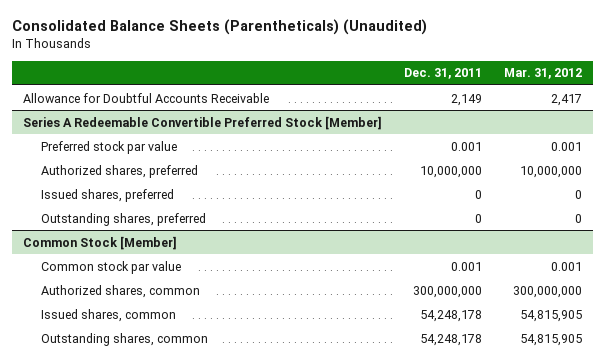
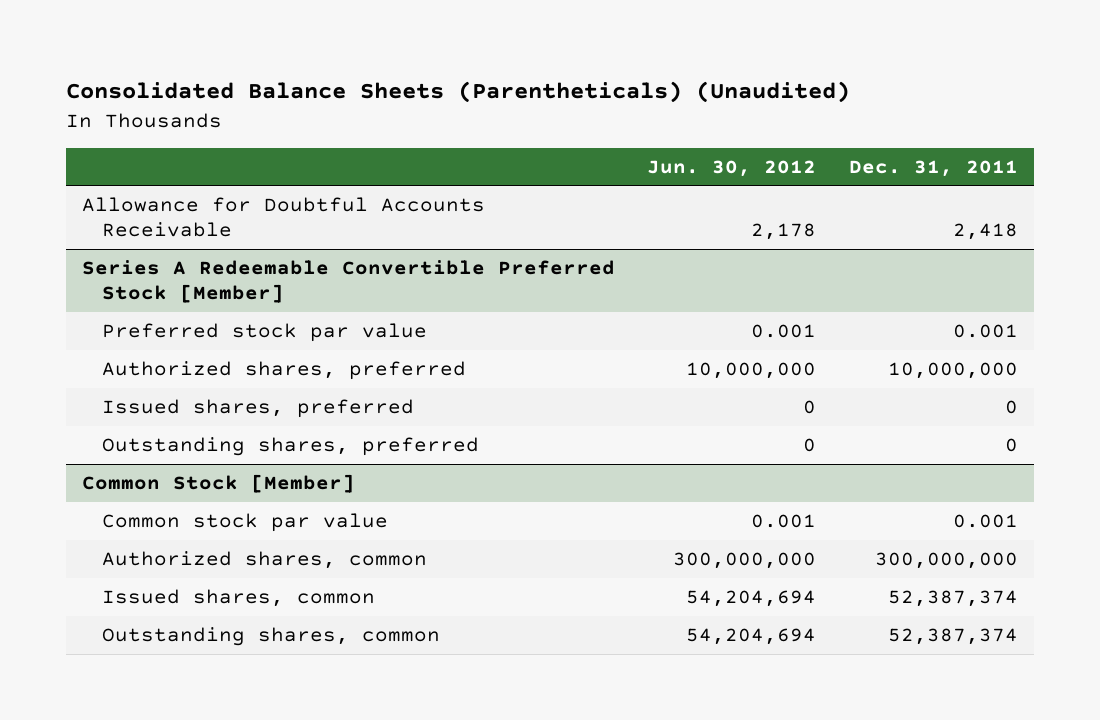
[504,68,583,80] Mar. 31, 2012 -> none
none -> [647,159,817,177] Jun. 30, 2012
[451,93,483,106] 2,149 -> [952,223,1018,241] 2,418
[420,309,483,322] 54,248,178 -> [887,590,1018,608] 52,387,374
[420,333,483,346] 54,248,178 -> [887,628,1018,646] 52,387,374

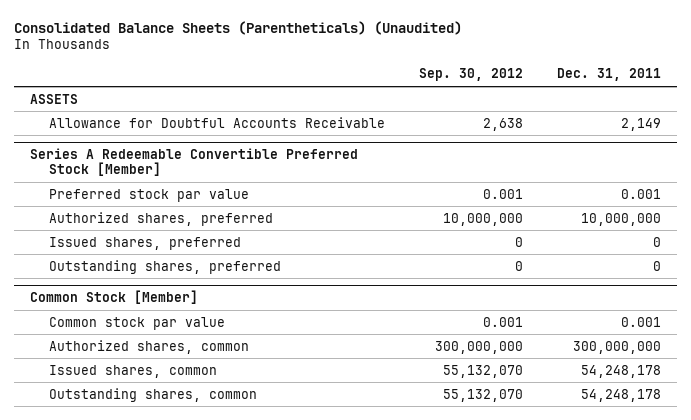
[647,159,817,177] Jun. 30, 2012 -> none
none -> [419,68,524,82] Sep. 30, 2012
none -> [30,93,79,104] ASSETS
[952,223,1018,241] 2,418 -> [620,117,661,131] 2,149
[887,590,1018,608] 52,387,374 -> [580,364,661,378] 54,248,178
[887,628,1018,646] 52,387,374 -> [580,388,661,402] 54,248,178

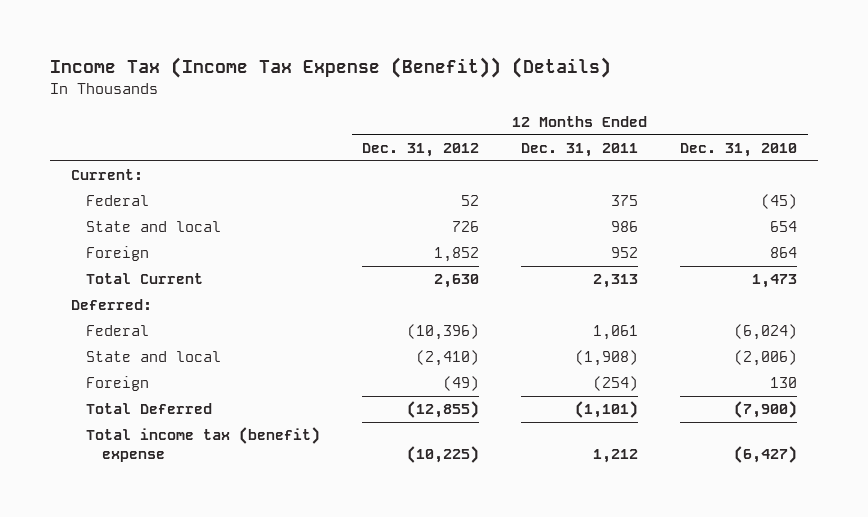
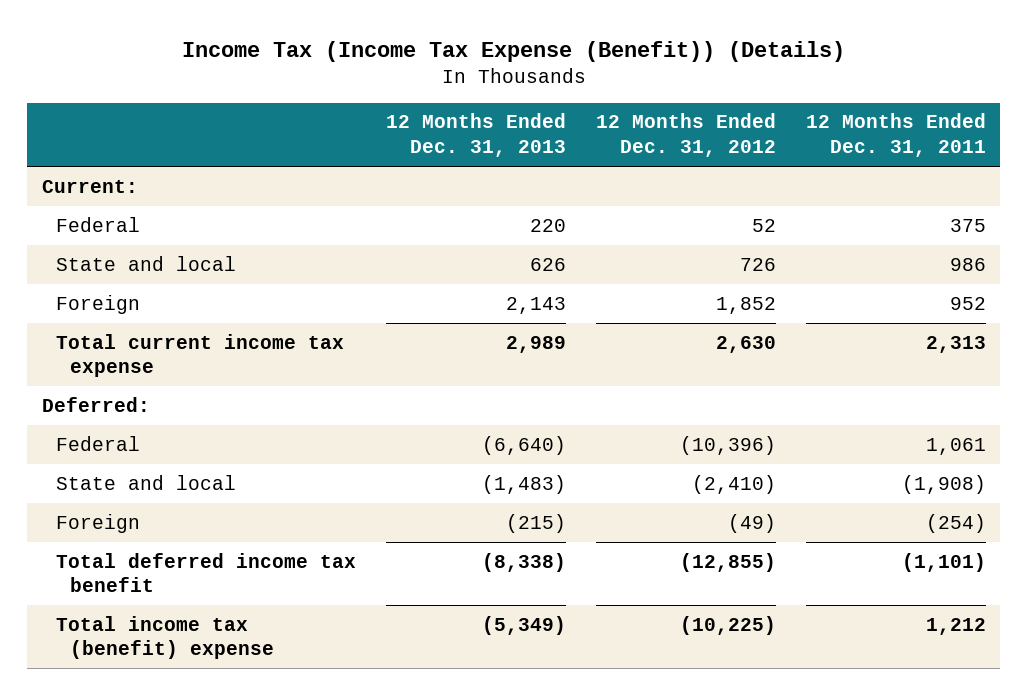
[680,143,798,158] Dec. 31, 2010 -> none
none -> [385,113,566,157] 12 Months Ended Dec. 31, 2013
[86,273,204,285] Total Current -> [56,333,345,378] Total current income tax expense
[86,403,213,415] Total Deferred -> [56,552,357,593] Total deferred income tax benefit

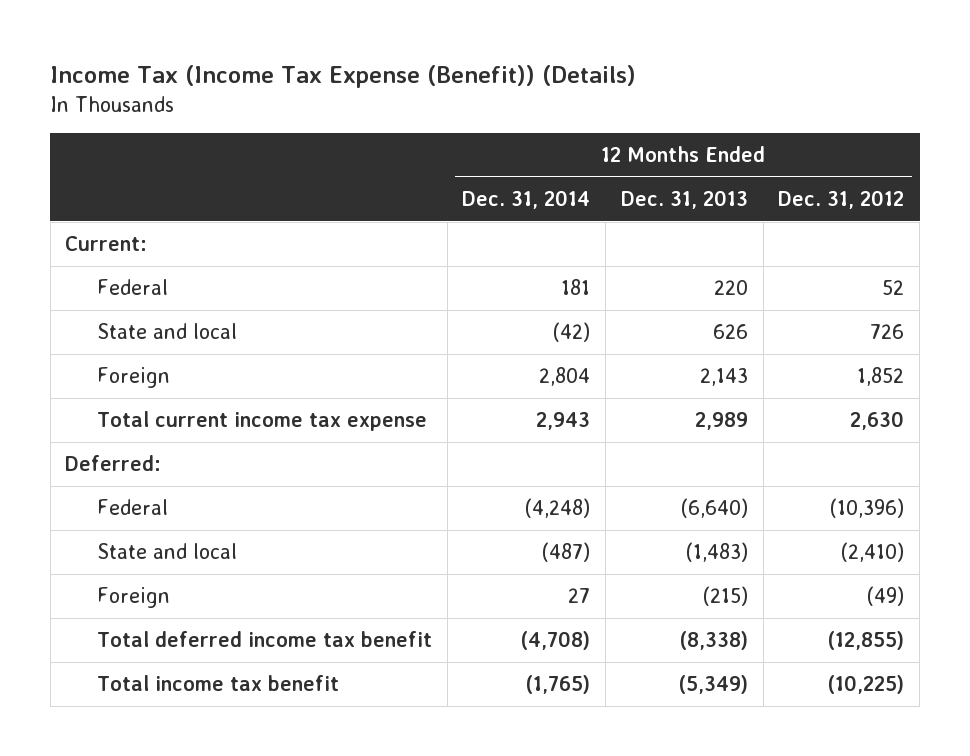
[805,113,986,157] 12 Months Ended Dec. 31, 2011 -> none
none -> [462,189,591,209] Dec. 31, 2014
[56,615,275,660] Total income tax (benefit) expense -> [96,675,339,692] Total income tax benefit

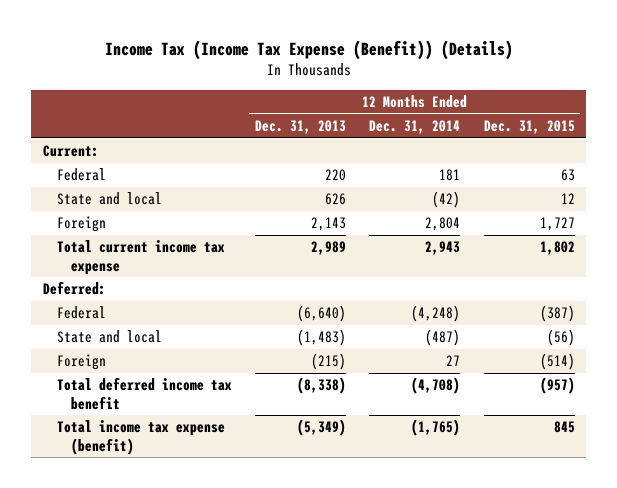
[778,189,905,209] Dec. 31, 2012 -> none
none -> [483,119,575,134] Dec. 31, 2015
[96,675,339,692] Total income tax benefit -> [57,420,226,455] Total income tax expense (benefit)

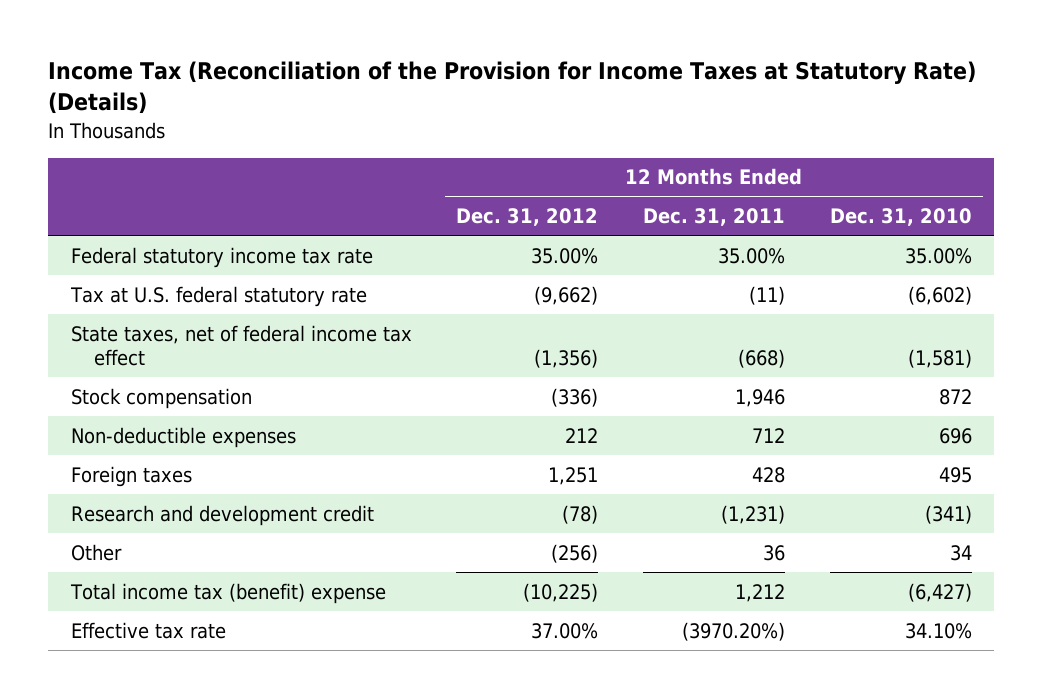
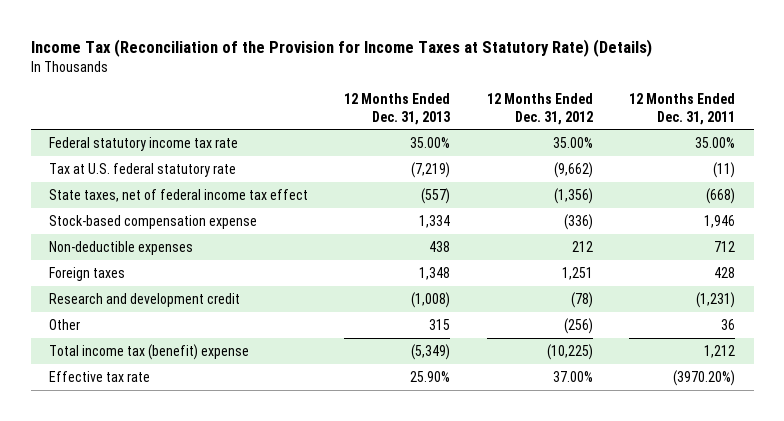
[829,208,972,227] Dec. 31, 2010 -> none
none -> [344,93,451,125] 12 Months Ended Dec. 31, 2013
[70,387,252,409] Stock compensation -> [48,214,257,229] Stock-based compensation expense

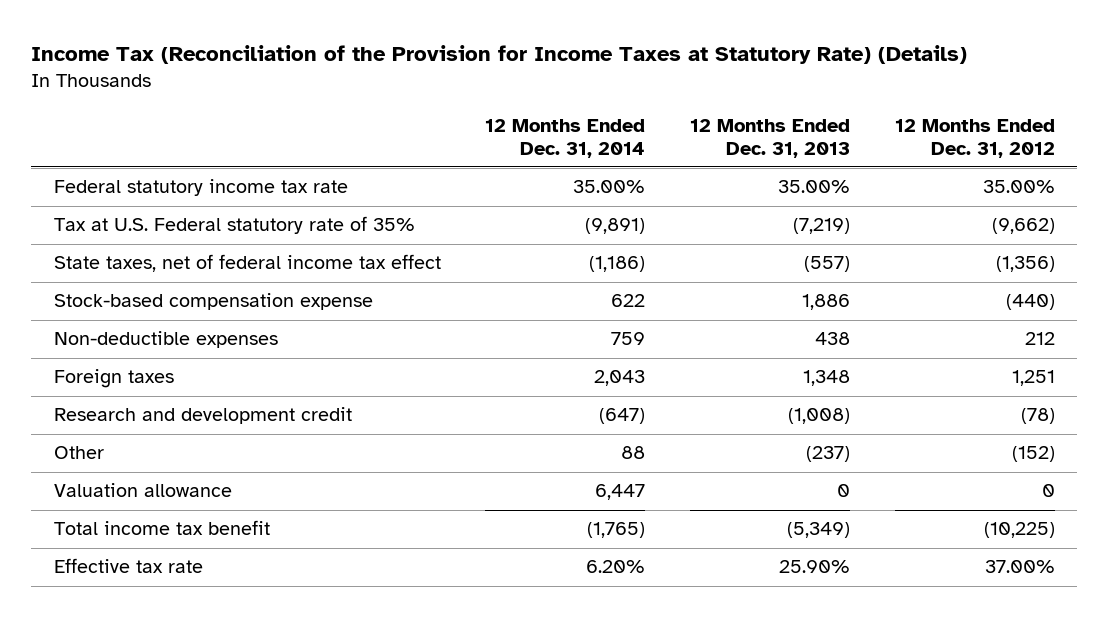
[629,93,736,125] 12 Months Ended Dec. 31, 2011 -> none
none -> [485,118,646,158] 12 Months Ended Dec. 31, 2014
[48,162,236,177] Tax at U.S. federal statutory rate -> [53,216,415,235] Tax at U.S. Federal statutory rate of 35%
[419,214,451,228] 1,334 -> [802,294,851,311] 1,886
[563,213,593,230] (336) -> [1005,294,1055,311] (440)
[429,318,451,330] 315 -> [806,446,851,463] (237)
[563,317,593,334] (256) -> [1011,446,1055,463] (152)
none -> [53,483,232,498] Valuation allowance
[48,343,249,360] Total income tax (benefit) expense -> [53,520,270,536] Total income tax benefit

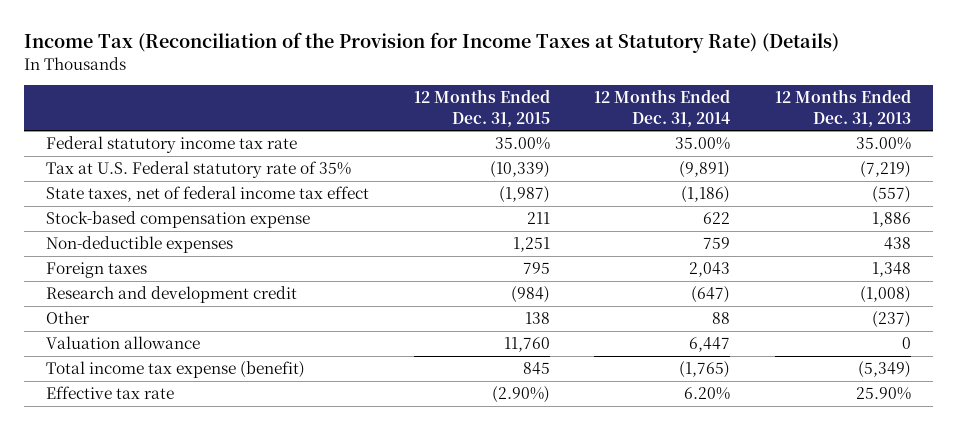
[894,118,1055,158] 12 Months Ended Dec. 31, 2012 -> none
none -> [413,89,550,127] 12 Months Ended Dec. 31, 2015
[53,520,270,536] Total income tax benefit -> [46,361,306,379] Total income tax expense (benefit)

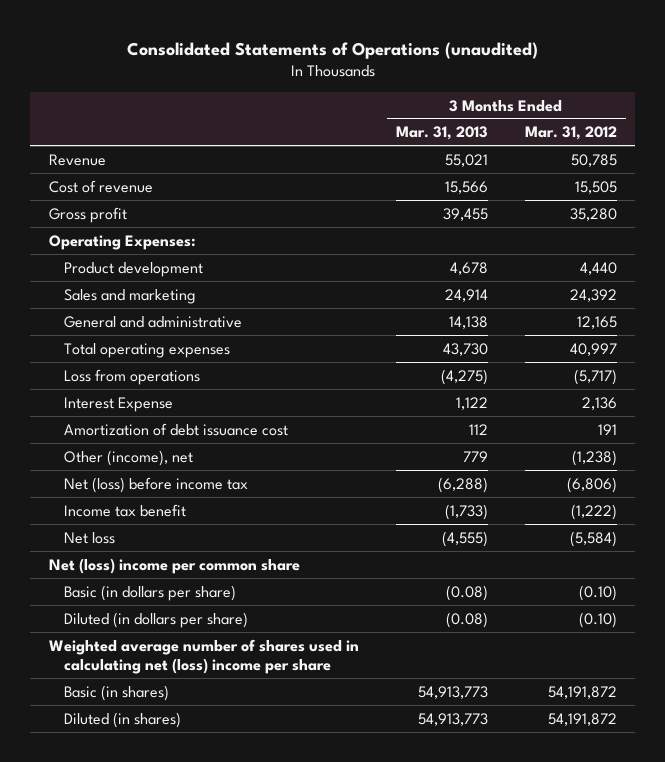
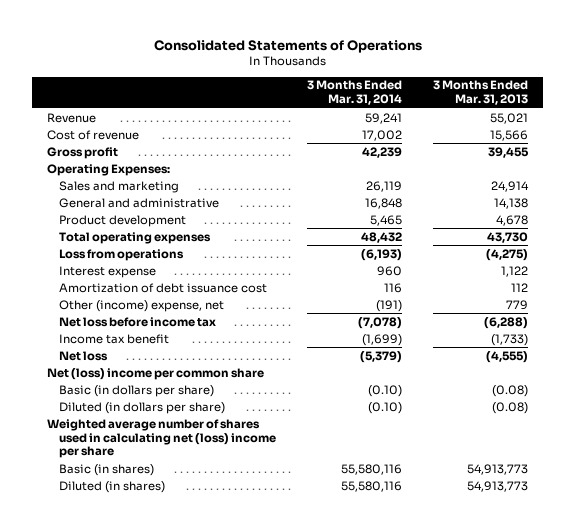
[126,41,538,59] Consolidated Statements of Operations (unaudited) -> [153,39,422,53] Consolidated Statements of Operations
[524,126,617,141] Mar. 31, 2012 -> none
none -> [306,80,402,106] 3 Months Ended Mar. 31, 2014
[63,261,203,277] Product development -> [58,214,186,227] Product development
[63,396,173,412] Interest Expense -> [58,265,156,278] Interest expense
[63,449,193,466] Other (income), net -> [58,299,224,312] Other (income) expense, net
[63,476,248,493] Net (loss) before income tax -> [58,316,216,327] Net loss before income tax

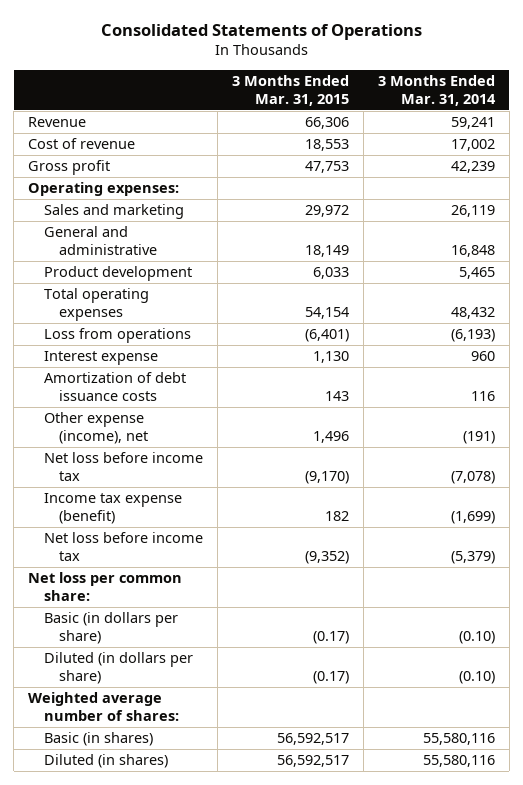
[432,80,528,106] 3 Months Ended Mar. 31, 2013 -> none
none -> [231,74,349,106] 3 Months Ended Mar. 31, 2015
[47,163,171,176] Operating Expenses: -> [28,182,180,197] Operating expenses:
[58,282,267,293] Amortization of debt issuance cost -> [43,372,186,402] Amortization of debt issuance costs
[58,299,224,312] Other (income) expense, net -> [43,412,149,445] Other expense (income), net
[58,333,169,344] Income tax benefit -> [43,493,182,525] Income tax expense (benefit)
[58,350,108,361] Net loss -> [43,532,203,562] Net loss before income tax
[47,367,265,380] Net (loss) income per common share -> [28,572,183,602] Net loss per common share:
[47,418,276,459] Weighted average number of shares used in calculating net (loss) income per share -> [28,692,179,722] Weighted average number of shares:

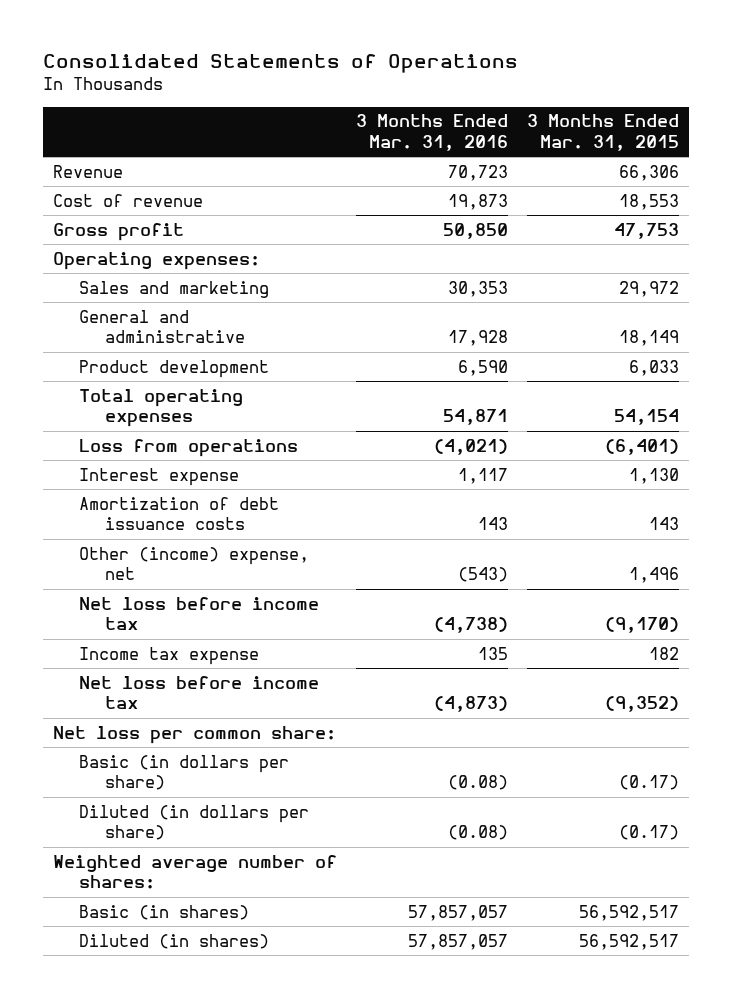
[377,74,496,106] 3 Months Ended Mar. 31, 2014 -> none
none -> [356,114,509,151] 3 Months Ended Mar. 31, 2016
[43,412,149,445] Other expense (income), net -> [78,546,309,581] Other (income) expense, net
[43,493,182,525] Income tax expense (benefit) -> [78,646,259,665] Income tax expense

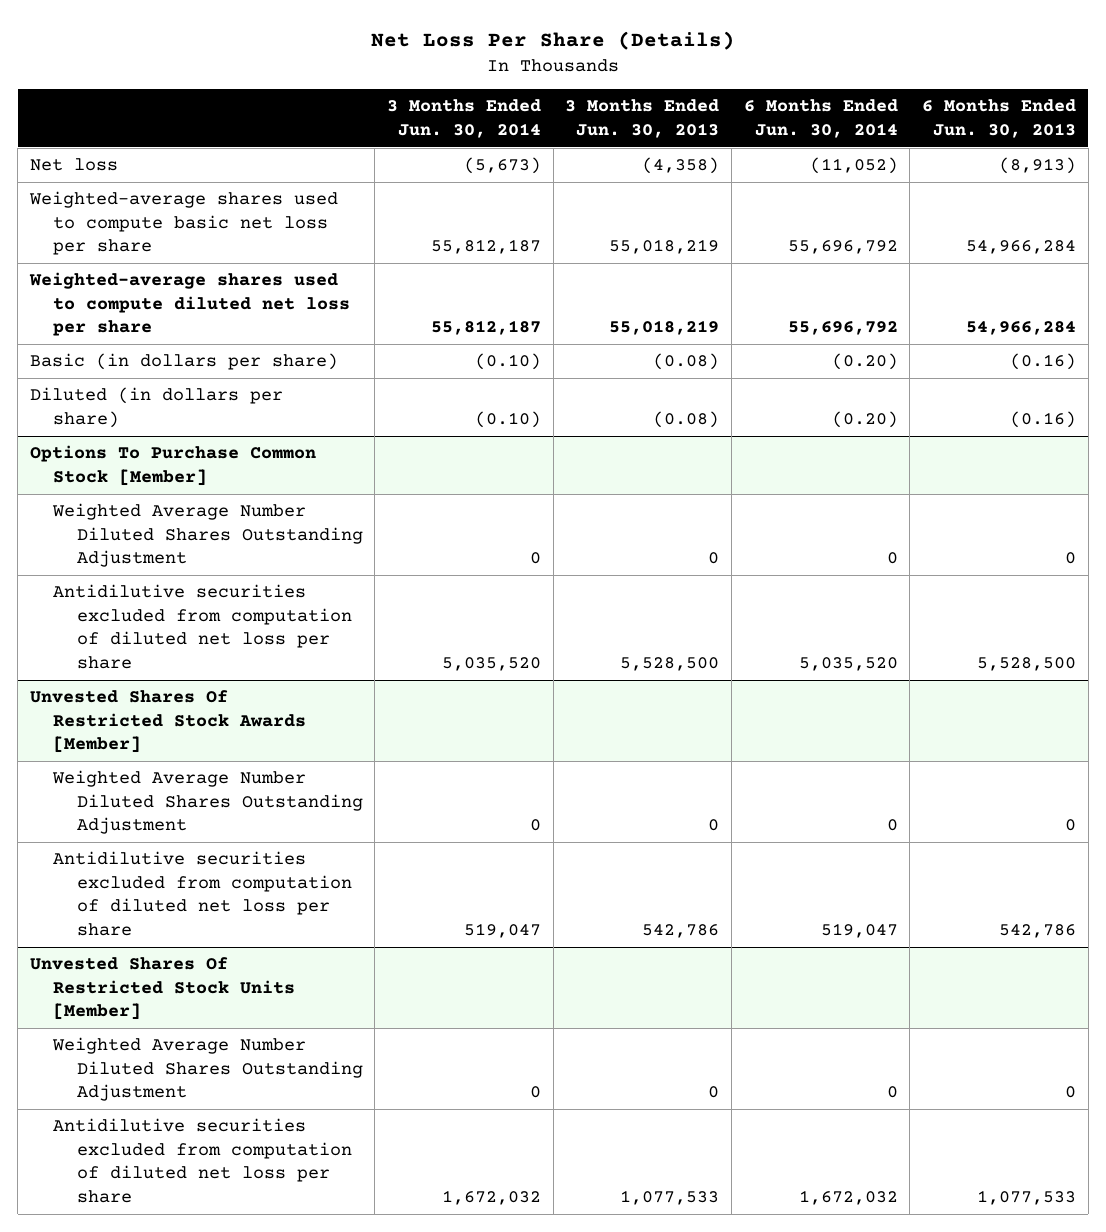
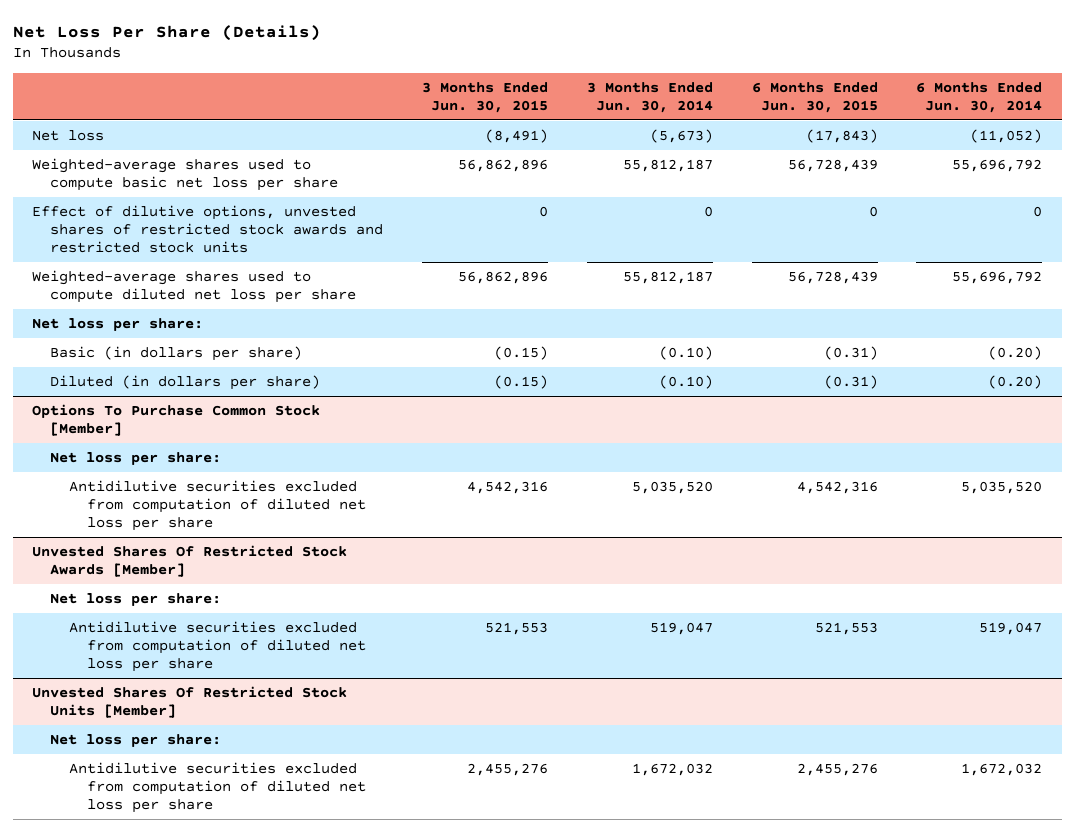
[565,99,720,138] 3 Months Ended Jun. 30, 2013 -> none
[921,99,1076,138] 6 Months Ended Jun. 30, 2013 -> none
none -> [422,81,549,113] 3 Months Ended Jun. 30, 2015
none -> [751,81,878,113] 6 Months Ended Jun. 30, 2015
none -> [32,205,384,253] Effect of dilutive options, unvested shares of restricted stock awards and restricted stock units
none -> [32,318,204,332] Net loss per share:
[52,503,363,568] Weighted Average Number Diluted Shares Outstanding Adjustment -> none
none -> [50,452,222,466] Net loss per share:
[52,770,363,835] Weighted Average Number Diluted Shares Outstanding Adjustment -> none
none -> [50,593,222,607] Net loss per share:
[52,1037,363,1102] Weighted Average Number Diluted Shares Outstanding Adjustment -> none
none -> [50,734,222,748] Net loss per share:

